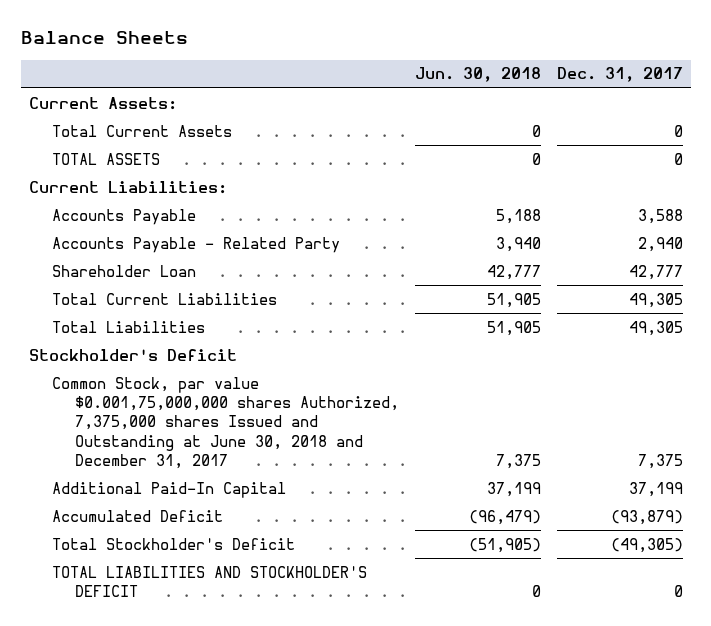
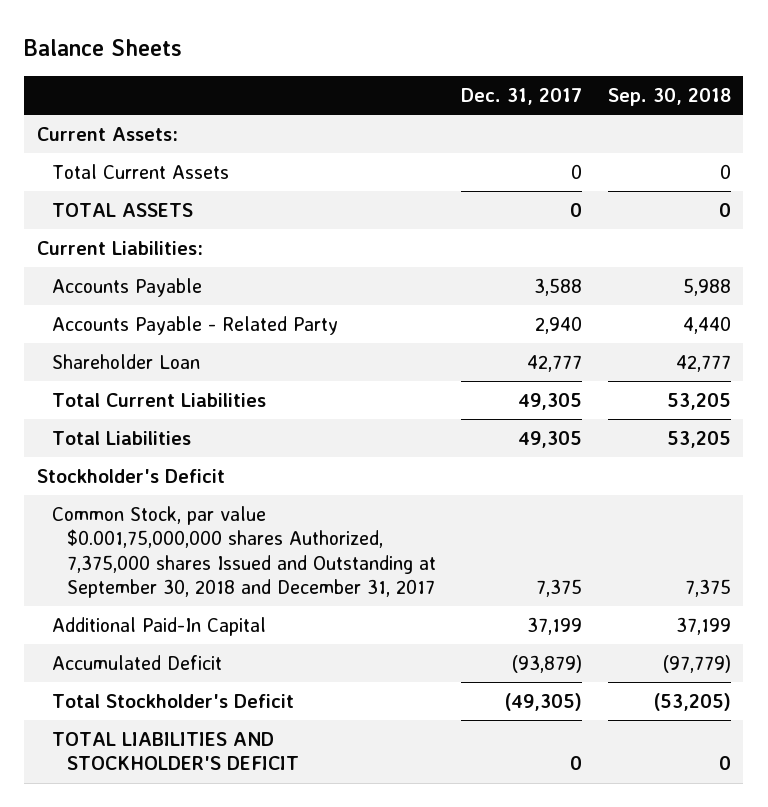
[414,67,541,83] Jun. 30, 2018 -> none
none -> [607,88,731,107] Sep. 30, 2018
[51,376,399,470] Common Stock, par value $0.001,75,000,000 shares Authorized, 7,375,000 shares Issued and Outstanding at June 30, 2018 and December 31, 2017 -> [51,506,436,599] Common Stock, par value $0.001,75,000,000 shares Authorized, 7,375,000 shares Issued and Outstanding at September 30, 2018 and December 31, 2017

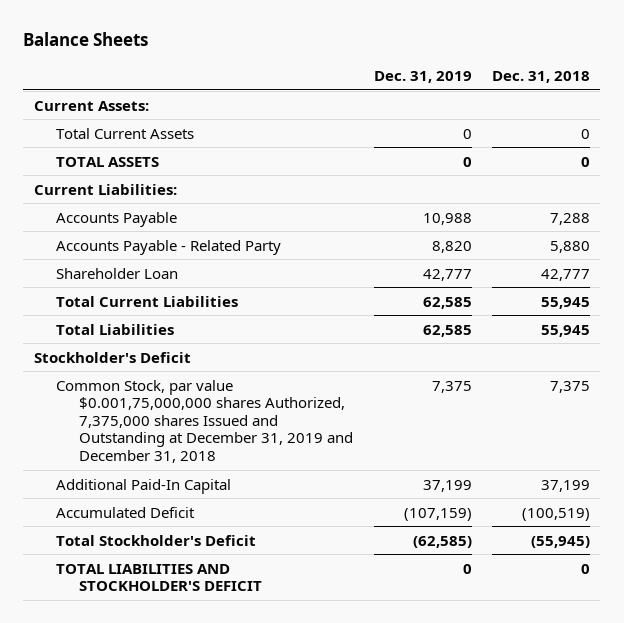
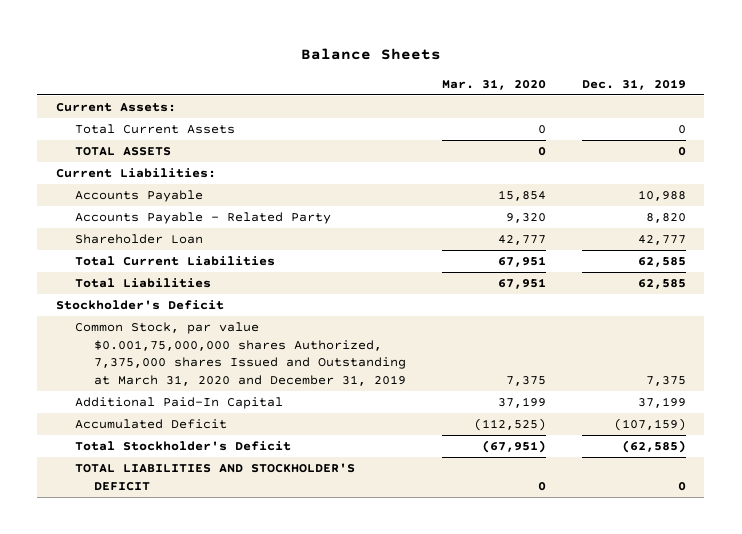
[492,70,591,83] Dec. 31, 2018 -> none
none -> [441,78,546,90] Mar. 31, 2020
[56,379,354,463] Common Stock, par value $0.001,75,000,000 shares Authorized, 7,375,000 shares Issued and Outstanding at December 31, 2019 and December 31, 2018 -> [74,322,406,386] Common Stock, par value $0.001,75,000,000 shares Authorized, 7,375,000 shares Issued and Outstanding at March 31, 2020 and December 31, 2019

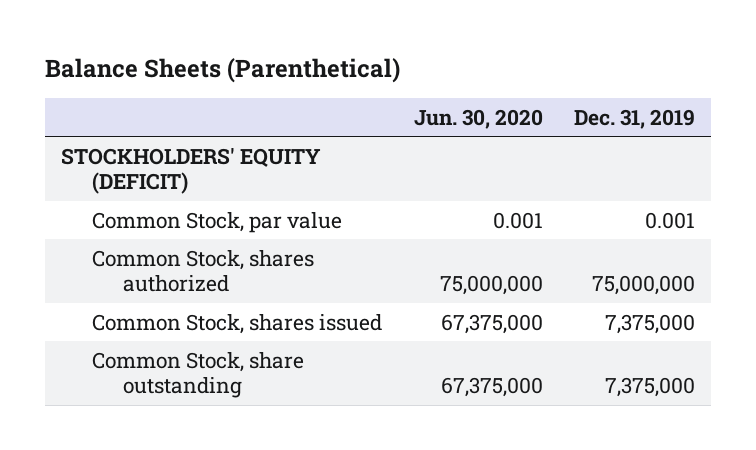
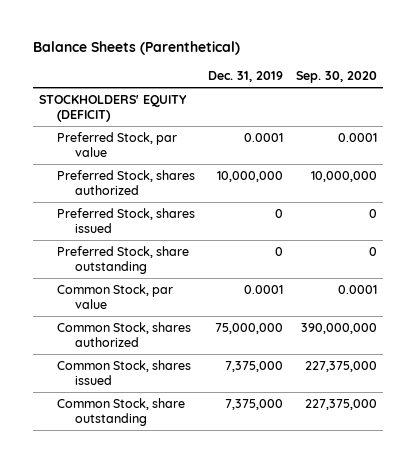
[413,108,543,129] Jun. 30, 2020 -> none
none -> [295,71,377,84] Sep. 30, 2020
none -> [57,131,178,157] Preferred Stock, par value
none -> [57,169,196,195] Preferred Stock, shares authorized
none -> [57,207,196,233] Preferred Stock, shares issued
none -> [57,245,190,274] Preferred Stock, share outstanding
[645,211,696,229] 0.001 -> [243,284,283,294] 0.0001

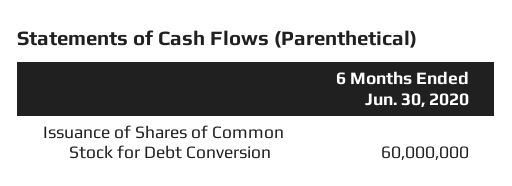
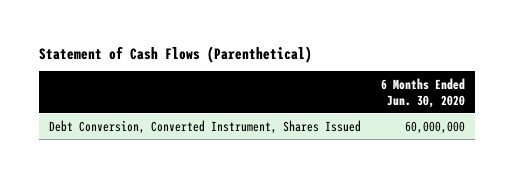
[17,29,418,48] Statements of Cash Flows (Parenthetical) -> [38,45,312,63] Statement of Cash Flows (Parenthetical)
[43,124,285,160] Issuance of Shares of Common Stock for Debt Conversion -> [48,120,361,135] Debt Conversion, Converted Instrument, Shares Issued

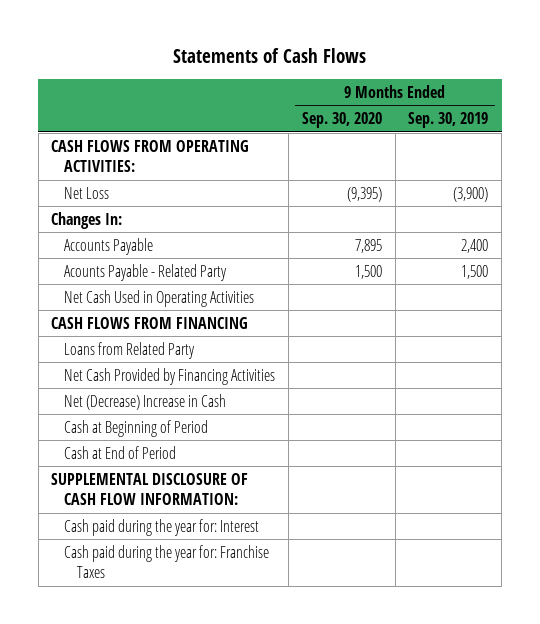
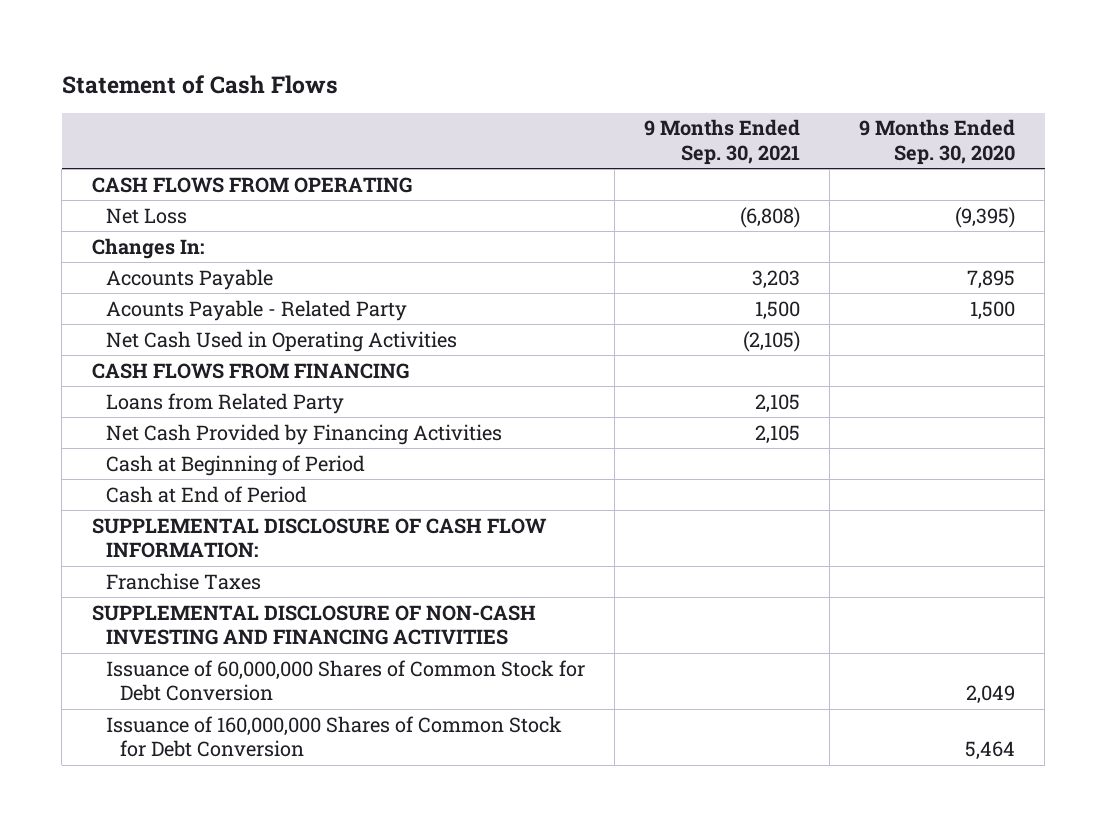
[172,47,366,63] Statements of Cash Flows -> [61,74,338,94] Statement of Cash Flows
[408,112,489,129] Sep. 30, 2019 -> none
none -> [643,119,800,165] 9 Months Ended Sep. 30, 2021
[51,139,250,173] CASH FLOWS FROM OPERATING ACTIVITIES: -> [91,176,412,193] CASH FLOWS FROM OPERATING
[64,393,227,410] Net (Decrease) Increase in Cash -> none
[64,544,270,579] Cash paid during the year for: Franchise Taxes -> none
[64,518,260,536] Cash paid during the year for: Interest -> [105,572,261,590] Franchise Taxes
none -> [91,604,536,646] SUPPLEMENTAL DISCLOSURE OF NON-CASH INVESTING AND FINANCING ACTIVITIES
none -> [105,659,585,702] Issuance of 60,000,000 Shares of Common Stock for Debt Conversion
none -> [105,715,562,758] Issuance of 160,000,000 Shares of Common Stock for Debt Conversion

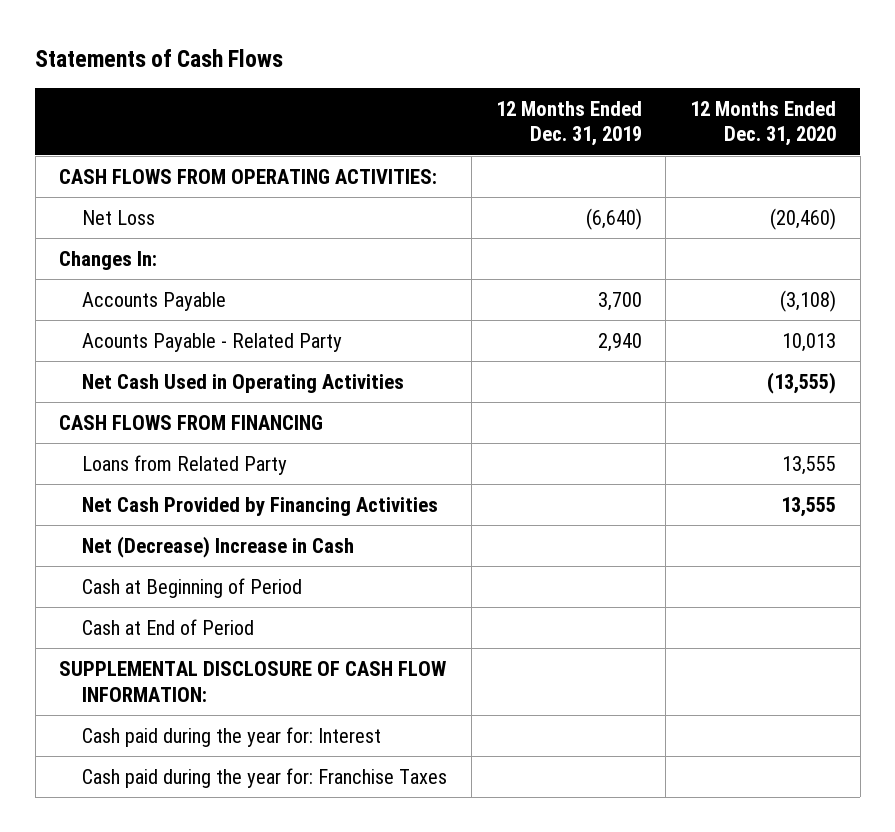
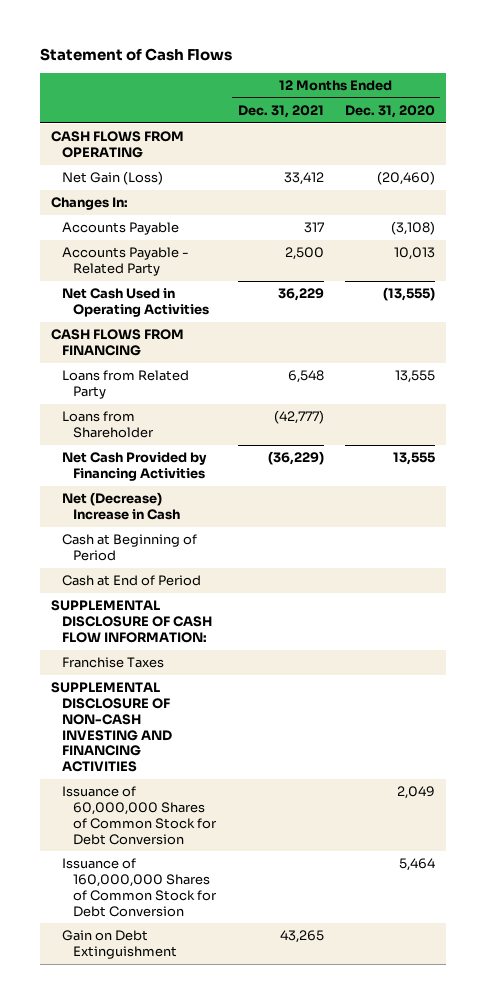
[35,49,284,68] Statements of Cash Flows -> [39,47,232,61] Statement of Cash Flows
[495,100,642,147] 12 Months Ended Dec. 31, 2019 -> none
none -> [237,104,324,118] Dec. 31, 2021
[59,168,438,184] CASH FLOWS FROM OPERATING ACTIVITIES: -> [50,131,184,158] CASH FLOWS FROM OPERATING
[82,209,156,225] Net Loss -> [61,171,163,186] Net Gain (Loss)
[82,332,343,352] Acounts Payable - Related Party -> [61,247,189,276] Accounts Payable - Related Party
none -> [61,411,155,438] Loans from Shareholder
[82,767,448,788] Cash paid during the year for: Franchise Taxes -> none
[82,726,382,747] Cash paid during the year for: Interest -> [61,657,164,669] Franchise Taxes
none -> [50,682,172,773] SUPPLEMENTAL DISCLOSURE OF NON-CASH INVESTING AND FINANCING ACTIVITIES
none -> [61,786,218,845] Issuance of 60,000,000 Shares of Common Stock for Debt Conversion
none -> [61,858,218,917] Issuance of 160,000,000 Shares of Common Stock for Debt Conversion
none -> [61,930,178,959] Gain on Debt Extinguishment

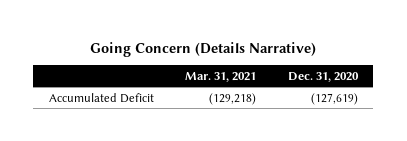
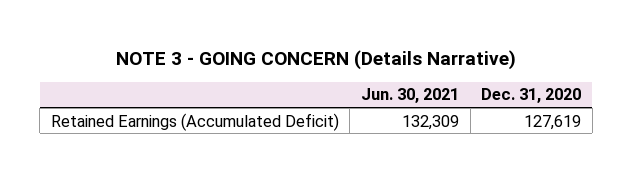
[90,41,317,57] Going Concern (Details Narrative) -> [116,50,517,71] NOTE 3 - GOING CONCERN (Details Narrative)
[185,72,257,83] Mar. 31, 2021 -> none
none -> [361,88,460,104] Jun. 30, 2021
[48,92,154,103] Accumulated Deficit -> [50,112,339,131] Retained Earnings (Accumulated Deficit)
[310,92,358,105] (127,619) -> [524,114,582,130] 127,619

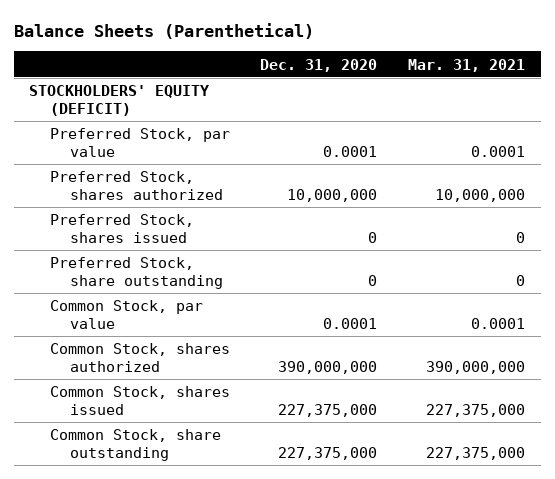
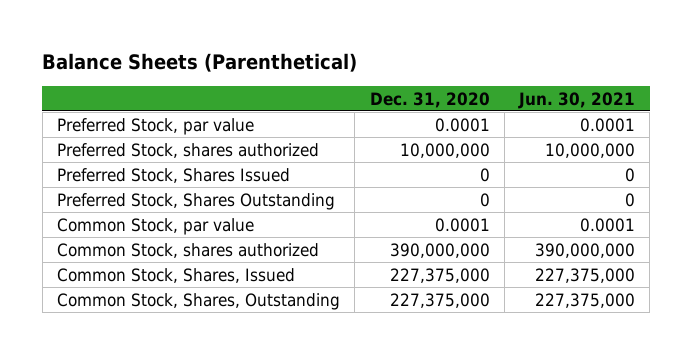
[408,58,526,72] Mar. 31, 2021 -> none
none -> [518,91,636,109] Jun. 30, 2021
[29,85,210,116] STOCKHOLDERS' EQUITY (DEFICIT) -> none
[49,214,194,243] Preferred Stock, shares issued -> [57,167,291,183] Preferred Stock, Shares Issued
[49,257,223,289] Preferred Stock, share outstanding -> [57,192,336,210] Preferred Stock, Shares Outstanding
[49,386,230,415] Common Stock, shares issued -> [57,267,296,283] Common Stock, Shares, Issued
[49,429,221,461] Common Stock, share outstanding -> [57,292,341,310] Common Stock, Shares, Outstanding

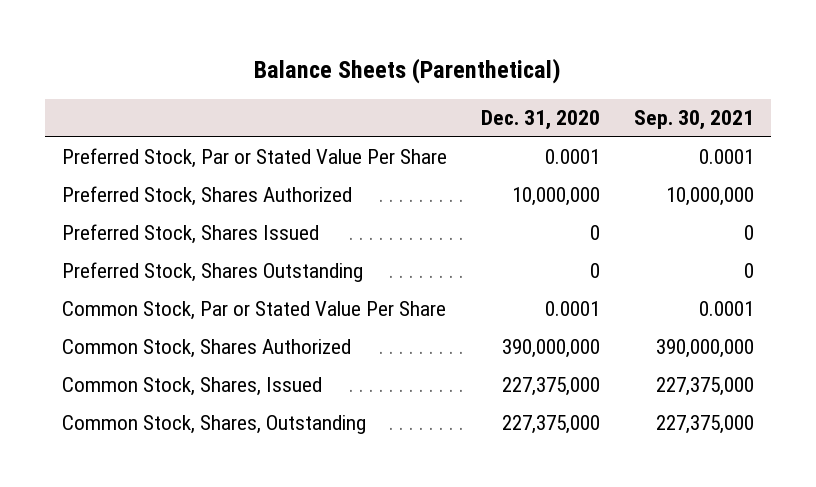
[518,91,636,109] Jun. 30, 2021 -> none
none -> [634,110,755,131] Sep. 30, 2021
[57,117,255,135] Preferred Stock, par value -> [62,148,448,169] Preferred Stock, Par or Stated Value Per Share
[57,142,320,158] Preferred Stock, shares authorized -> [62,186,353,207] Preferred Stock, Shares Authorized
[57,217,255,235] Common Stock, par value -> [62,301,447,321] Common Stock, Par or Stated Value Per Share
[57,242,320,258] Common Stock, shares authorized -> [62,339,352,359] Common Stock, Shares Authorized

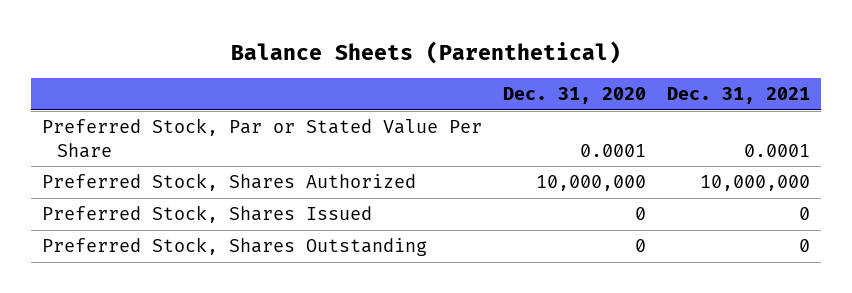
[634,110,755,131] Sep. 30, 2021 -> none
none -> [667,87,811,105] Dec. 31, 2021
[62,301,447,321] Common Stock, Par or Stated Value Per Share -> none
[62,339,352,359] Common Stock, Shares Authorized -> none
[62,377,323,397] Common Stock, Shares, Issued -> none
[62,415,367,435] Common Stock, Shares, Outstanding -> none

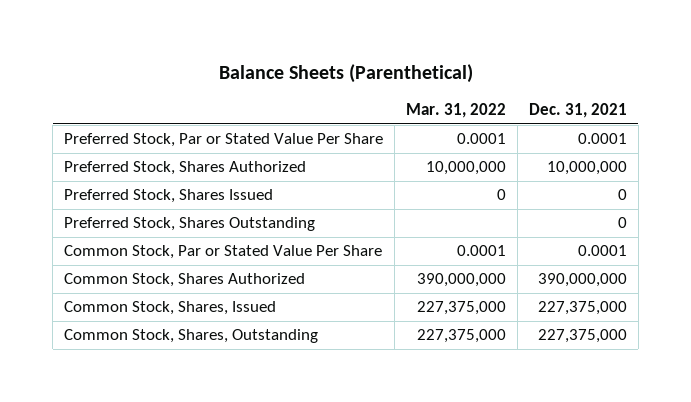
[503,87,647,105] Dec. 31, 2020 -> none
none -> [406,103,507,119] Mar. 31, 2022
none -> [64,245,383,260] Common Stock, Par or Stated Value Per Share
none -> [64,273,306,288] Common Stock, Shares Authorized
none -> [64,301,277,316] Common Stock, Shares, Issued
none -> [64,329,319,344] Common Stock, Shares, Outstanding

